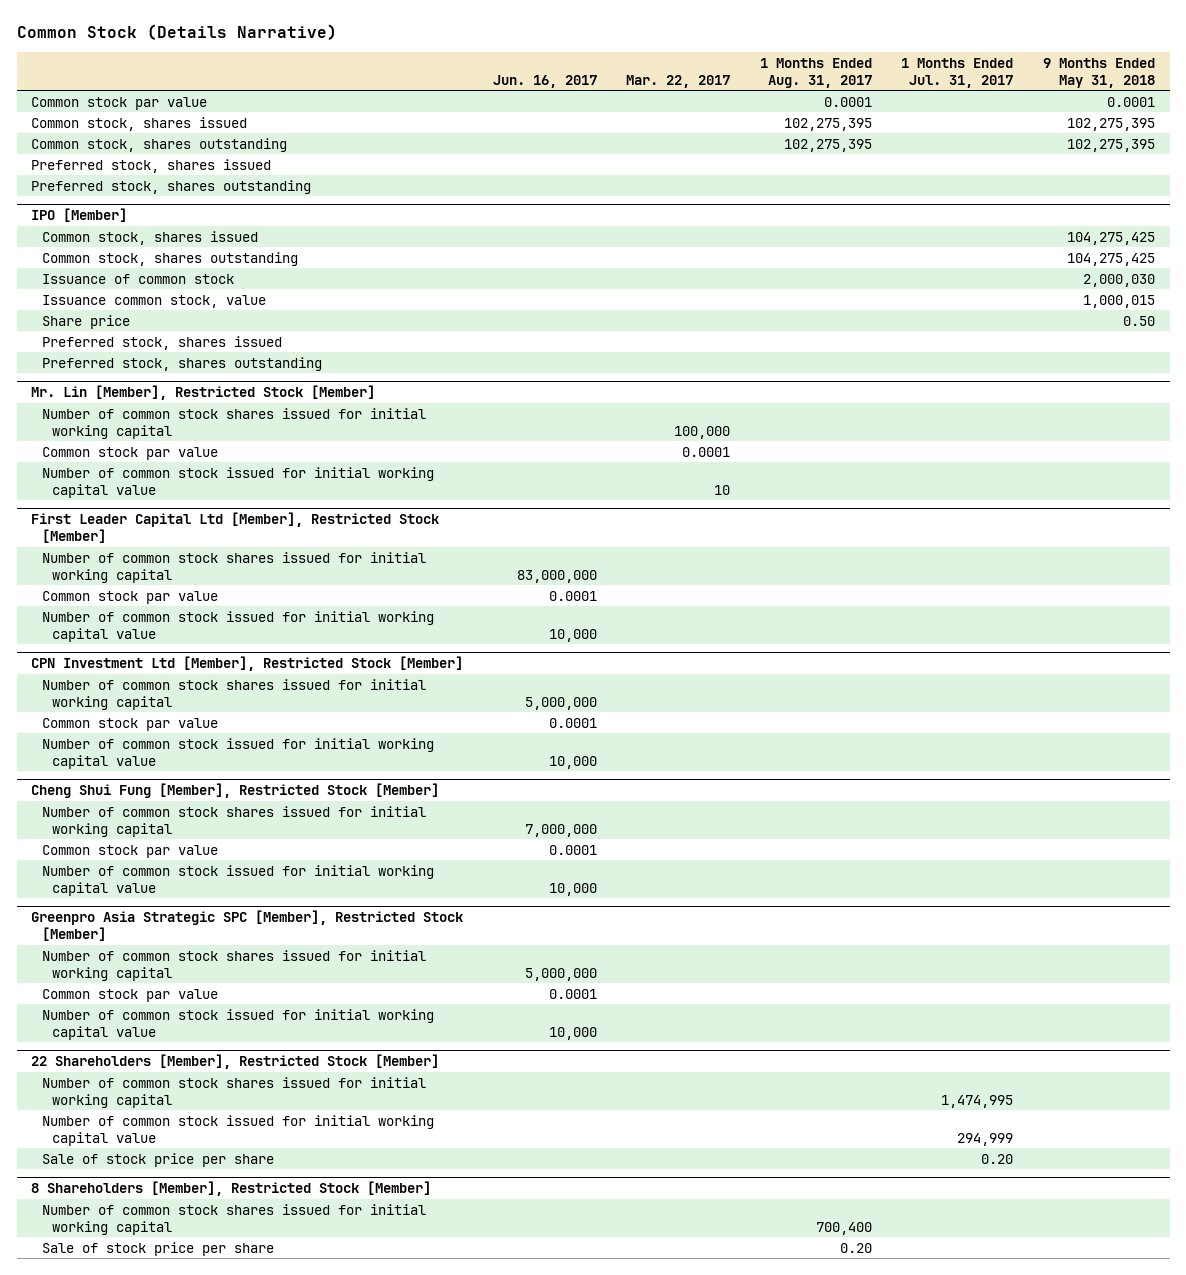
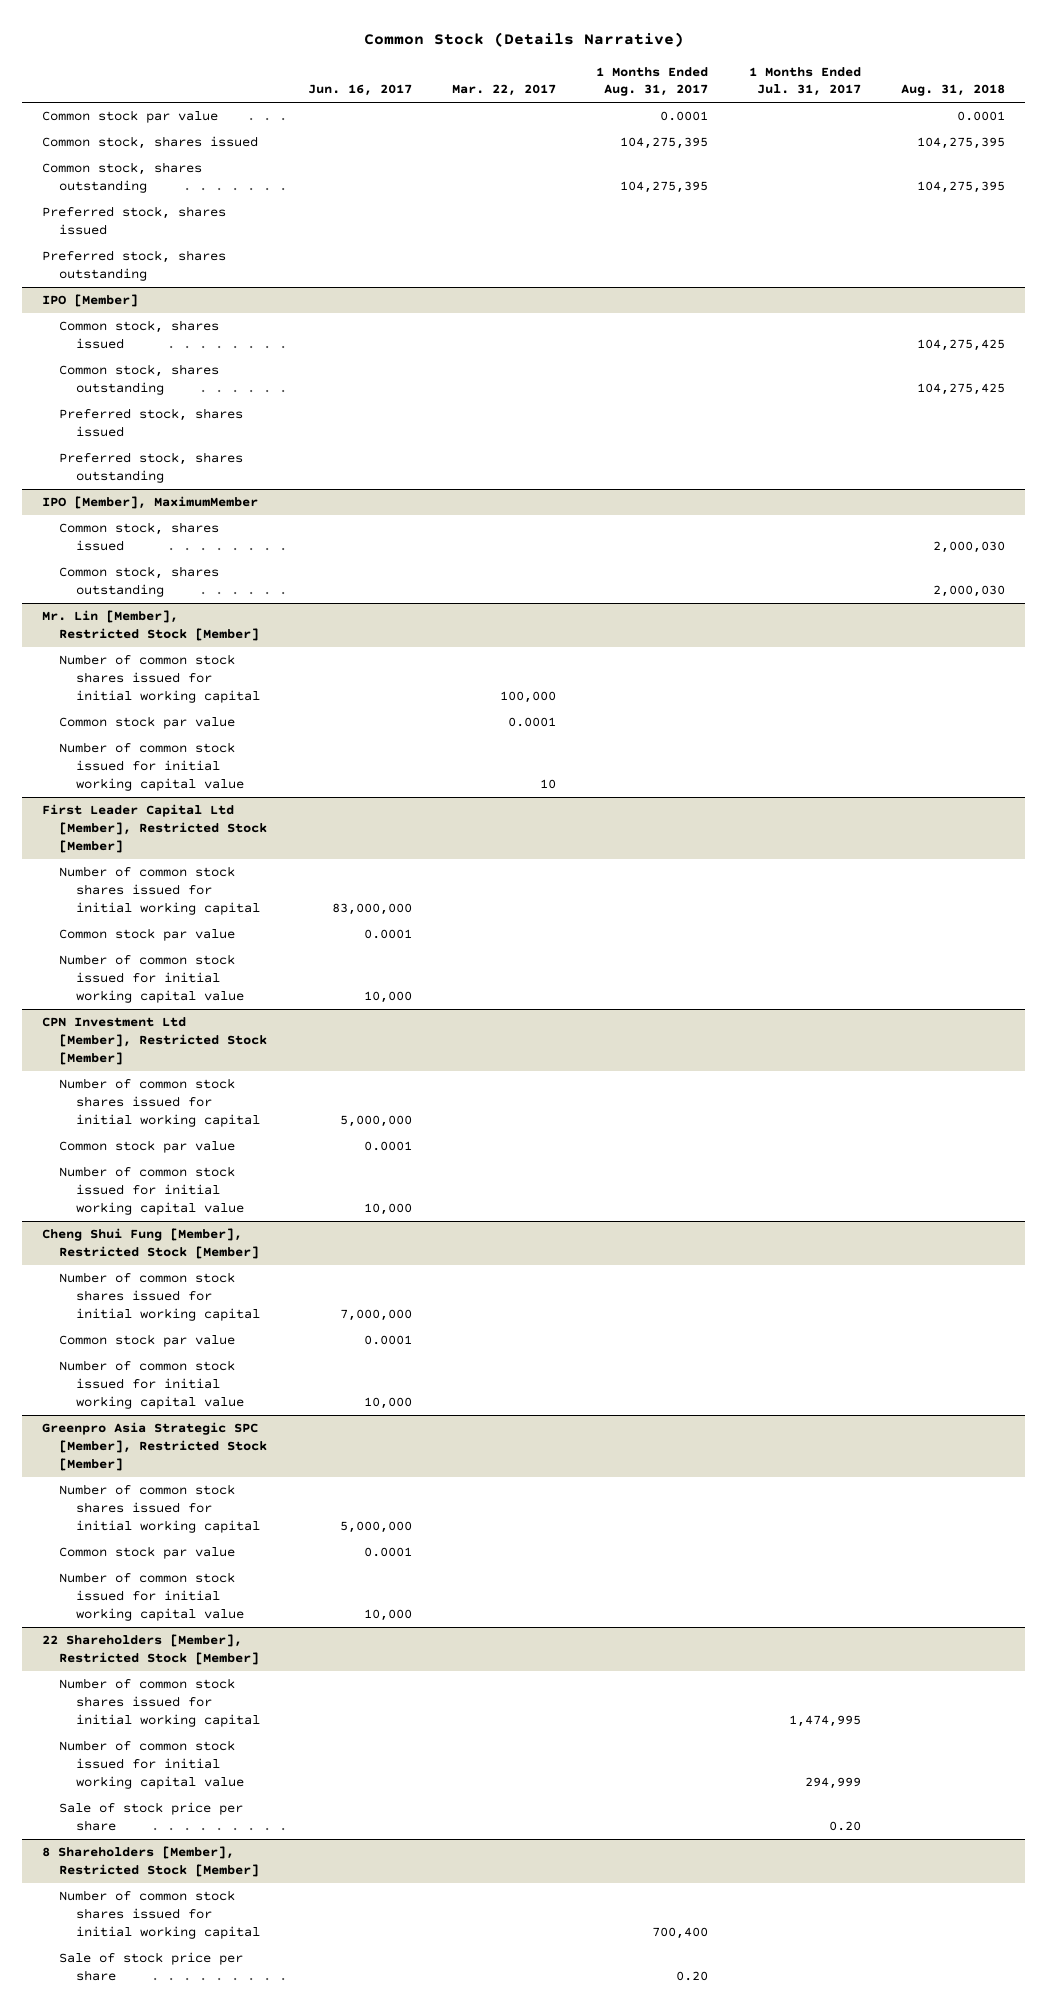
[1043,57,1156,88] 9 Months Ended May 31, 2018 -> none
none -> [900,84,1005,97] Aug. 31, 2018
[783,117,872,131] 102,275,395 -> [620,137,709,150] 104,275,395
[783,138,872,152] 102,275,395 -> [620,181,709,194] 104,275,395
[41,273,234,284] Issuance of common stock -> none
[41,294,266,308] Issuance common stock, value -> none
[41,314,130,329] Share price -> none
none -> [42,496,259,510] IPO [Member], MaximumMember
none -> [59,522,220,552] Common stock, shares issued
none -> [59,566,220,598] Common stock, shares outstanding

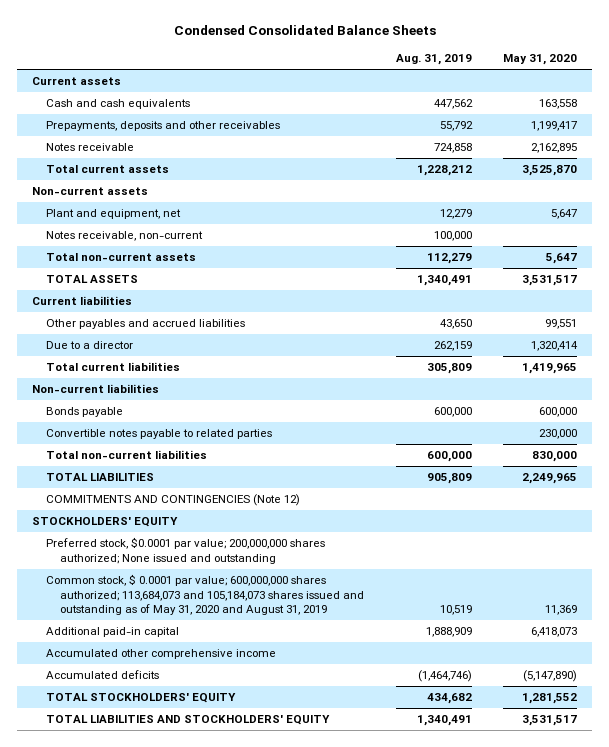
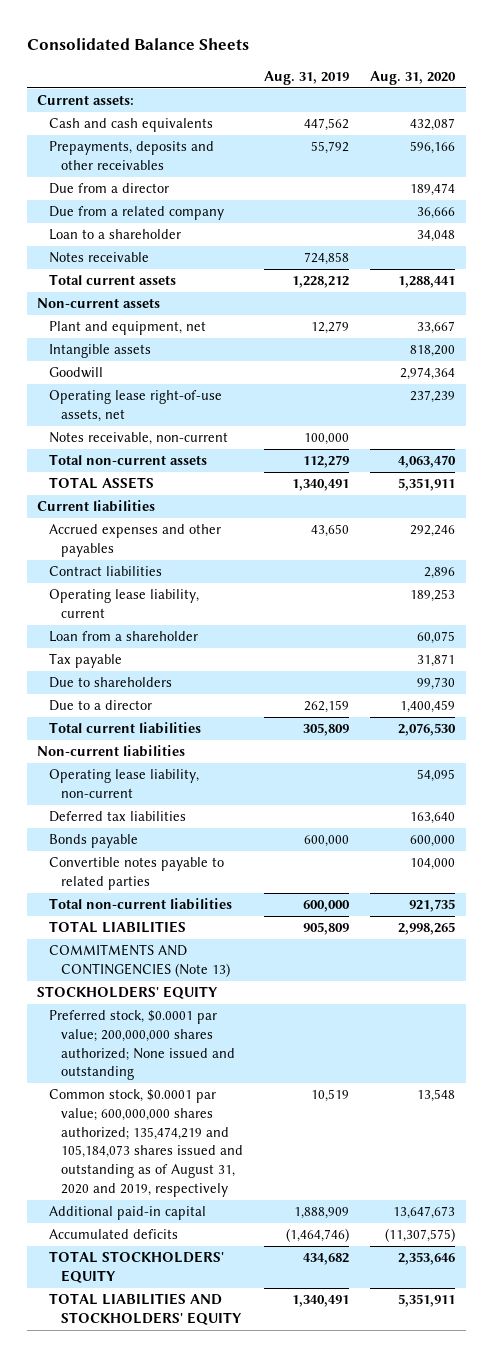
[173,24,436,35] Condensed Consolidated Balance Sheets -> [26,37,249,50] Consolidated Balance Sheets
[502,54,577,66] May 31, 2020 -> none
none -> [370,70,457,85] Aug. 31, 2020
[32,77,122,86] Current assets -> [37,95,135,106] Current assets:
none -> [49,183,170,195] Due from a director
none -> [49,206,225,221] Due from a related company
none -> [49,229,182,241] Loan to a shareholder
none -> [49,344,152,359] Intangible assets
none -> [49,367,104,379] Goodwill
none -> [49,390,223,423] Operating lease right-of-use assets, net
[46,319,246,330] Other payables and accrued liabilities -> [49,524,222,558] Accrued expenses and other payables
none -> [49,566,163,577] Contract liabilities
none -> [49,589,200,619] Operating lease liability, current
none -> [49,631,199,643] Loan from a shareholder
none -> [49,653,123,669] Tax payable
none -> [49,677,173,689] Due to shareholders
none -> [49,769,200,799] Operating lease liability, non-current
none -> [49,811,187,823] Deferred tax liabilities
[46,494,301,507] COMMITMENTS AND CONTINGENCIES (Note 12) -> [49,944,230,978] COMMITMENTS AND CONTINGENCIES (Note 13)
[46,574,365,615] Common stock, $ 0.0001 par value; 600,000,000 shares authorized; 113,684,073 and 105,184,073 shares issued and outstanding as of May 31, 2020 and August 31, 2019 -> [49,1089,243,1197] Common stock, $0.0001 par value; 600,000,000 shares authorized; 135,474,219 and 105,184,073 shares issued and outstanding as of August 31, 2020 and 2019, respectively
[46,649,277,660] Accumulated other comprehensive income -> none

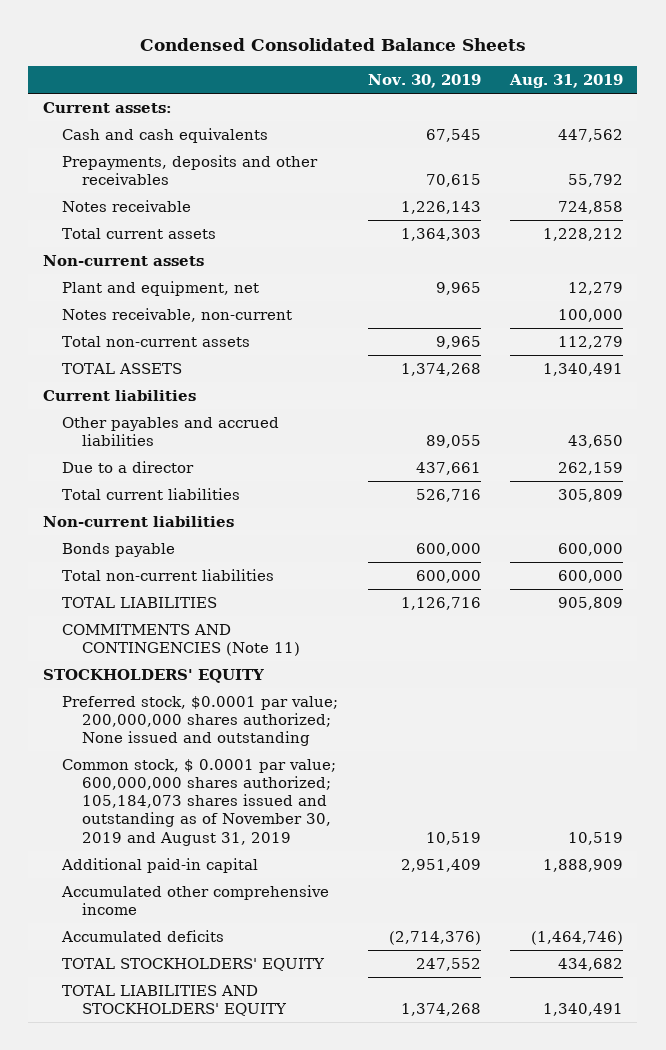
[26,37,249,50] Consolidated Balance Sheets -> [139,38,526,52] Condensed Consolidated Balance Sheets
[370,70,457,85] Aug. 31, 2020 -> none
none -> [367,74,481,89] Nov. 30, 2019
[49,183,170,195] Due from a director -> none
[49,206,225,221] Due from a related company -> none
[49,229,182,241] Loan to a shareholder -> none
[49,344,152,359] Intangible assets -> none
[49,367,104,379] Goodwill -> none
[49,390,223,423] Operating lease right-of-use assets, net -> none
[49,566,163,577] Contract liabilities -> none
[49,589,200,619] Operating lease liability, current -> none
[49,631,199,643] Loan from a shareholder -> none
[49,653,123,669] Tax payable -> none
[49,677,173,689] Due to shareholders -> none
[49,524,222,558] Accrued expenses and other payables -> [62,416,280,447] Other payables and accrued liabilities
[49,769,200,799] Operating lease liability, non-current -> none
[49,811,187,823] Deferred tax liabilities -> none
[49,857,225,891] Convertible notes payable to related parties -> none
[49,944,230,978] COMMITMENTS AND CONTINGENCIES (Note 13) -> [62,623,300,657] COMMITMENTS AND CONTINGENCIES (Note 11)
[49,1089,243,1197] Common stock, $0.0001 par value; 600,000,000 shares authorized; 135,474,219 and 105,184,073 shares issued and outstanding as of August 31, 2020 and 2019, respectively -> [62,758,337,846] Common stock, $ 0.0001 par value; 600,000,000 shares authorized; 105,184,073 shares issued and outstanding as of November 30, 2019 and August 31, 2019
none -> [61,884,330,916] Accumulated other comprehensive income

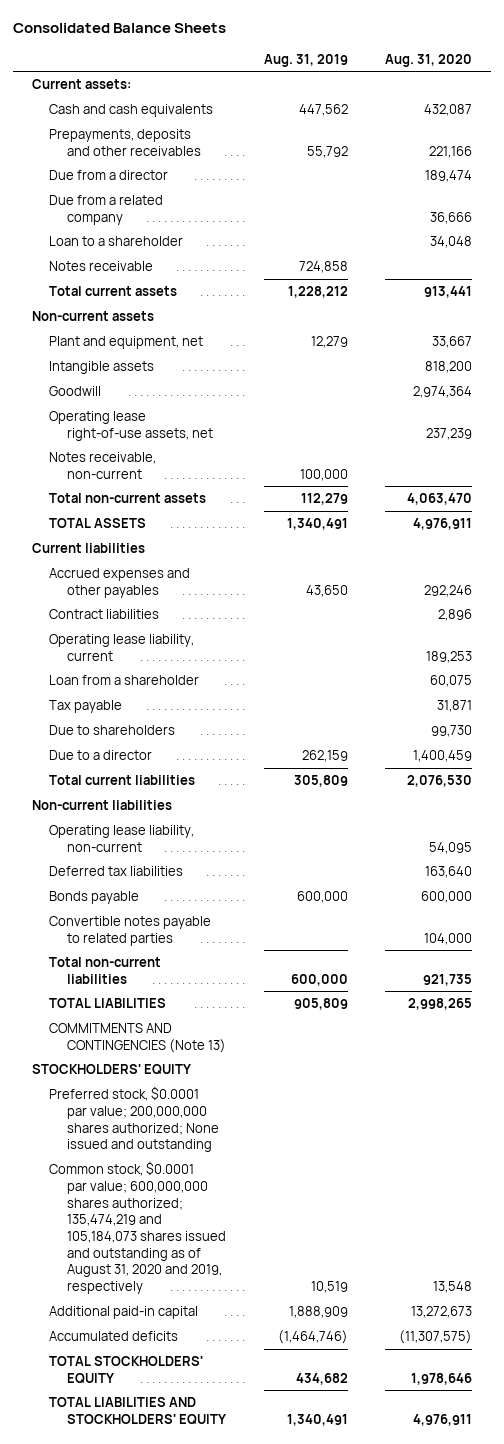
[139,38,526,52] Condensed Consolidated Balance Sheets -> [12,23,226,34] Consolidated Balance Sheets
[367,74,481,89] Nov. 30, 2019 -> none
none -> [385,53,473,67] Aug. 31, 2020
none -> [49,170,169,181] Due from a director
none -> [49,195,164,225] Due from a related company
none -> [49,236,184,247] Loan to a shareholder
none -> [49,361,155,375] Intangible assets
none -> [49,386,102,397] Goodwill
none -> [49,411,214,441] Operating lease right-of-use assets, net
[62,416,280,447] Other payables and accrued liabilities -> [49,568,191,598] Accrued expenses and other payables
none -> [49,609,160,620] Contract liabilities
none -> [49,634,195,661] Operating lease liability, current
none -> [49,675,200,686] Loan from a shareholder
none -> [49,700,123,714] Tax payable
none -> [49,725,176,736] Due to shareholders
none -> [49,825,195,852] Operating lease liability, non-current
none -> [49,866,184,877] Deferred tax liabilities
none -> [49,916,212,946] Convertible notes payable to related parties
[62,623,300,657] COMMITMENTS AND CONTINGENCIES (Note 11) -> [49,1023,227,1053] COMMITMENTS AND CONTINGENCIES (Note 13)
[62,758,337,846] Common stock, $ 0.0001 par value; 600,000,000 shares authorized; 105,184,073 shares issued and outstanding as of November 30, 2019 and August 31, 2019 -> [49,1161,227,1295] Common stock, $0.0001 par value; 600,000,000 shares authorized; 135,474,219 and 105,184,073 shares issued and outstanding as of August 31, 2020 and 2019, respectively
[61,884,330,916] Accumulated other comprehensive income -> none

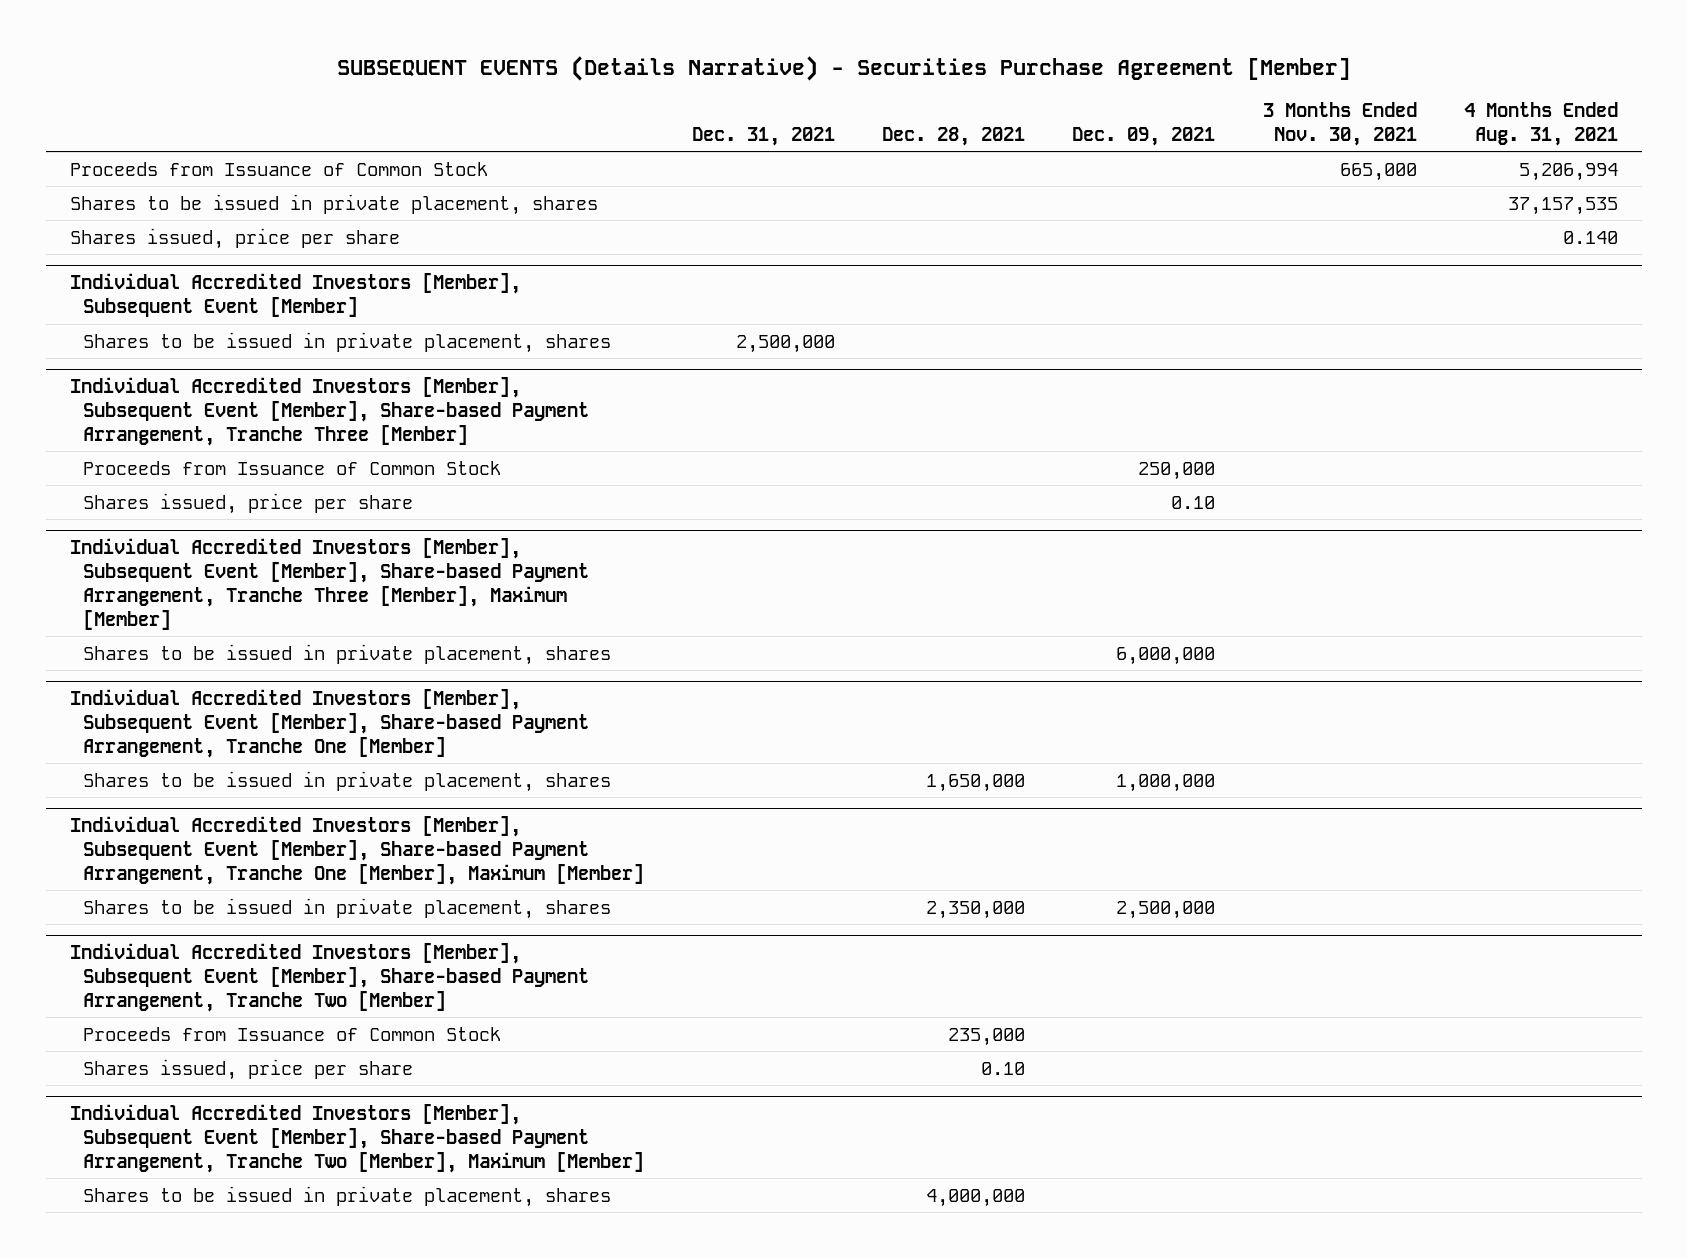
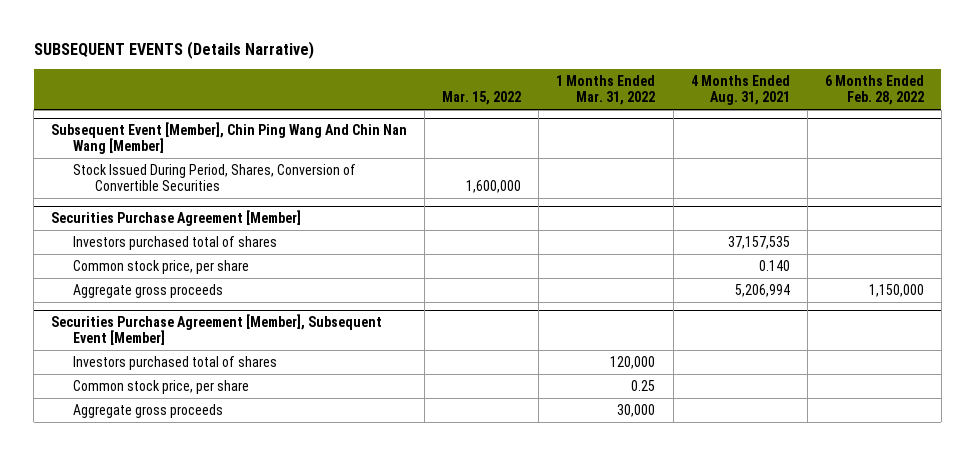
[336,55,1351,81] SUBSEQUENT EVENTS (Details Narrative) - Securities Purchase Agreement [Member] -> [33,41,314,60] SUBSEQUENT EVENTS (Details Narrative)
[691,126,835,146] Dec. 31, 2021 -> none
[881,126,1025,146] Dec. 28, 2021 -> none
[1072,126,1216,146] Dec. 09, 2021 -> none
[1262,102,1417,146] 3 Months Ended Nov. 30, 2021 -> none
none -> [442,91,522,106] Mar. 15, 2022
none -> [556,75,656,106] 1 Months Ended Mar. 31, 2022
none -> [824,75,924,106] 6 Months Ended Feb. 28, 2022
[69,161,488,176] Proceeds from Issuance of Common Stock -> none
[69,193,598,215] Shares to be issued in private placement, shares -> none
[69,227,400,249] Shares issued, price per share -> none
[69,273,521,318] Individual Accredited Investors [Member], Subsequent Event [Member] -> none
[83,331,612,353] Shares to be issued in private placement, shares -> none
[69,377,590,446] Individual Accredited Investors [Member], Subsequent Event [Member], Share-based Payment Arrangement, Tranche Three [Member] -> none
[83,460,502,475] Proceeds from Issuance of Common Stock -> none
[83,492,414,514] Shares issued, price per share -> none
[69,538,590,630] Individual Accredited Investors [Member], Subsequent Event [Member], Share-based Payment Arrangement, Tranche Three [Member], Maximum [Member] -> none
[83,643,612,665] Shares to be issued in private placement, shares -> none
[69,689,590,758] Individual Accredited Investors [Member], Subsequent Event [Member], Share-based Payment Arrangement, Tranche One [Member] -> none
[83,770,612,792] Shares to be issued in private placement, shares -> none
[69,816,645,885] Individual Accredited Investors [Member], Subsequent Event [Member], Share-based Payment Arrangement, Tranche One [Member], Maximum [Member] -> none
[83,897,612,919] Shares to be issued in private placement, shares -> none
[69,943,590,1012] Individual Accredited Investors [Member], Subsequent Event [Member], Share-based Payment Arrangement, Tranche Two [Member] -> none
[83,1026,502,1041] Proceeds from Issuance of Common Stock -> none
[83,1058,414,1080] Shares issued, price per share -> none
[69,1104,645,1173] Individual Accredited Investors [Member], Subsequent Event [Member], Share-based Payment Arrangement, Tranche Two [Member], Maximum [Member] -> none
[83,1185,612,1207] Shares to be issued in private placement, shares -> none
none -> [51,122,408,155] Subsequent Event [Member], Chin Ping Wang And Chin Nan Wang [Member]
none -> [72,164,356,192] Stock Issued During Period, Shares, Conversion of Convertible Securities
none -> [51,210,302,227] Securities Purchase Agreement [Member]
none -> [72,236,277,251] Investors purchased total of shares
none -> [72,260,249,275] Common stock price, per share
none -> [72,284,223,299] Aggregate gross proceeds
none -> [51,314,383,346] Securities Purchase Agreement [Member], Subsequent Event [Member]
none -> [72,356,277,371] Investors purchased total of shares
none -> [72,380,249,395] Common stock price, per share
none -> [72,404,223,419] Aggregate gross proceeds

